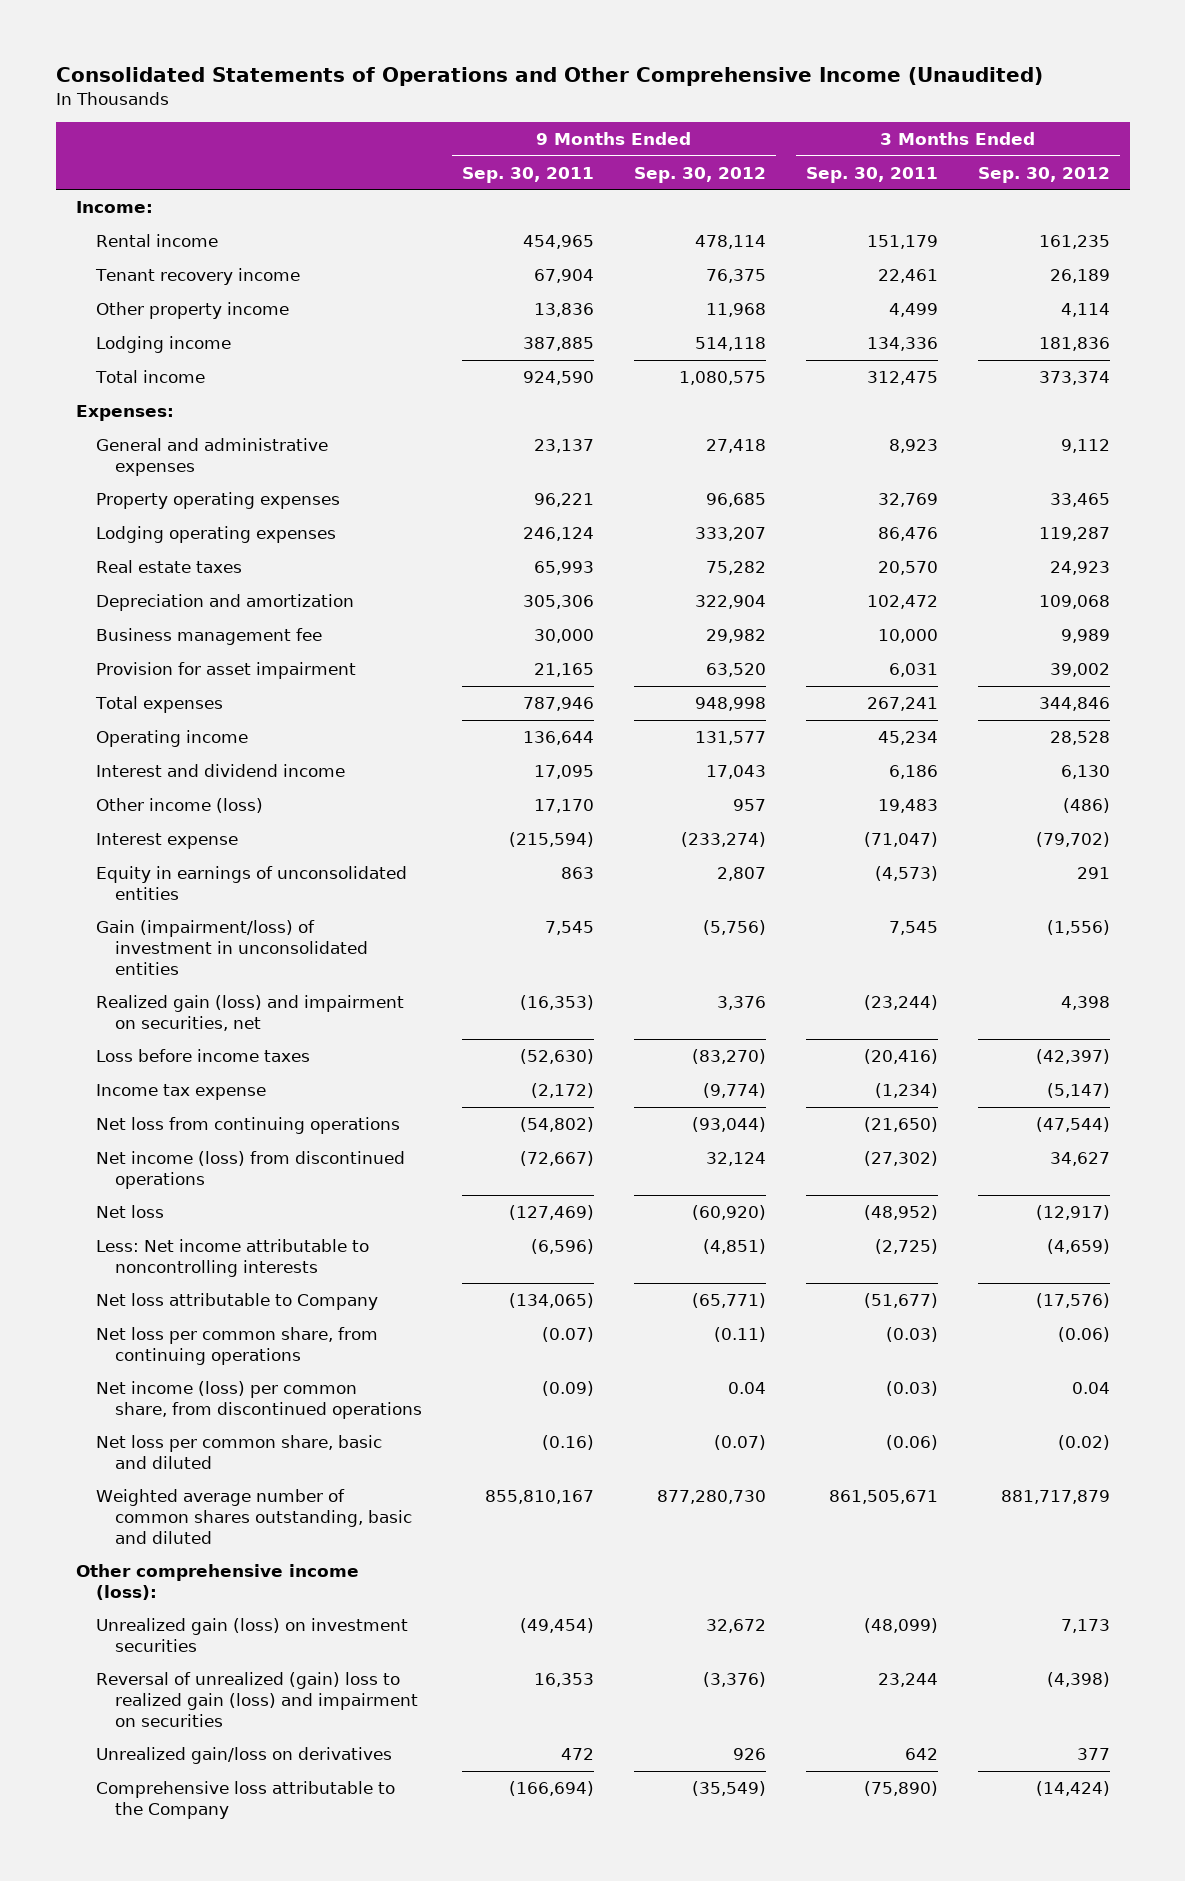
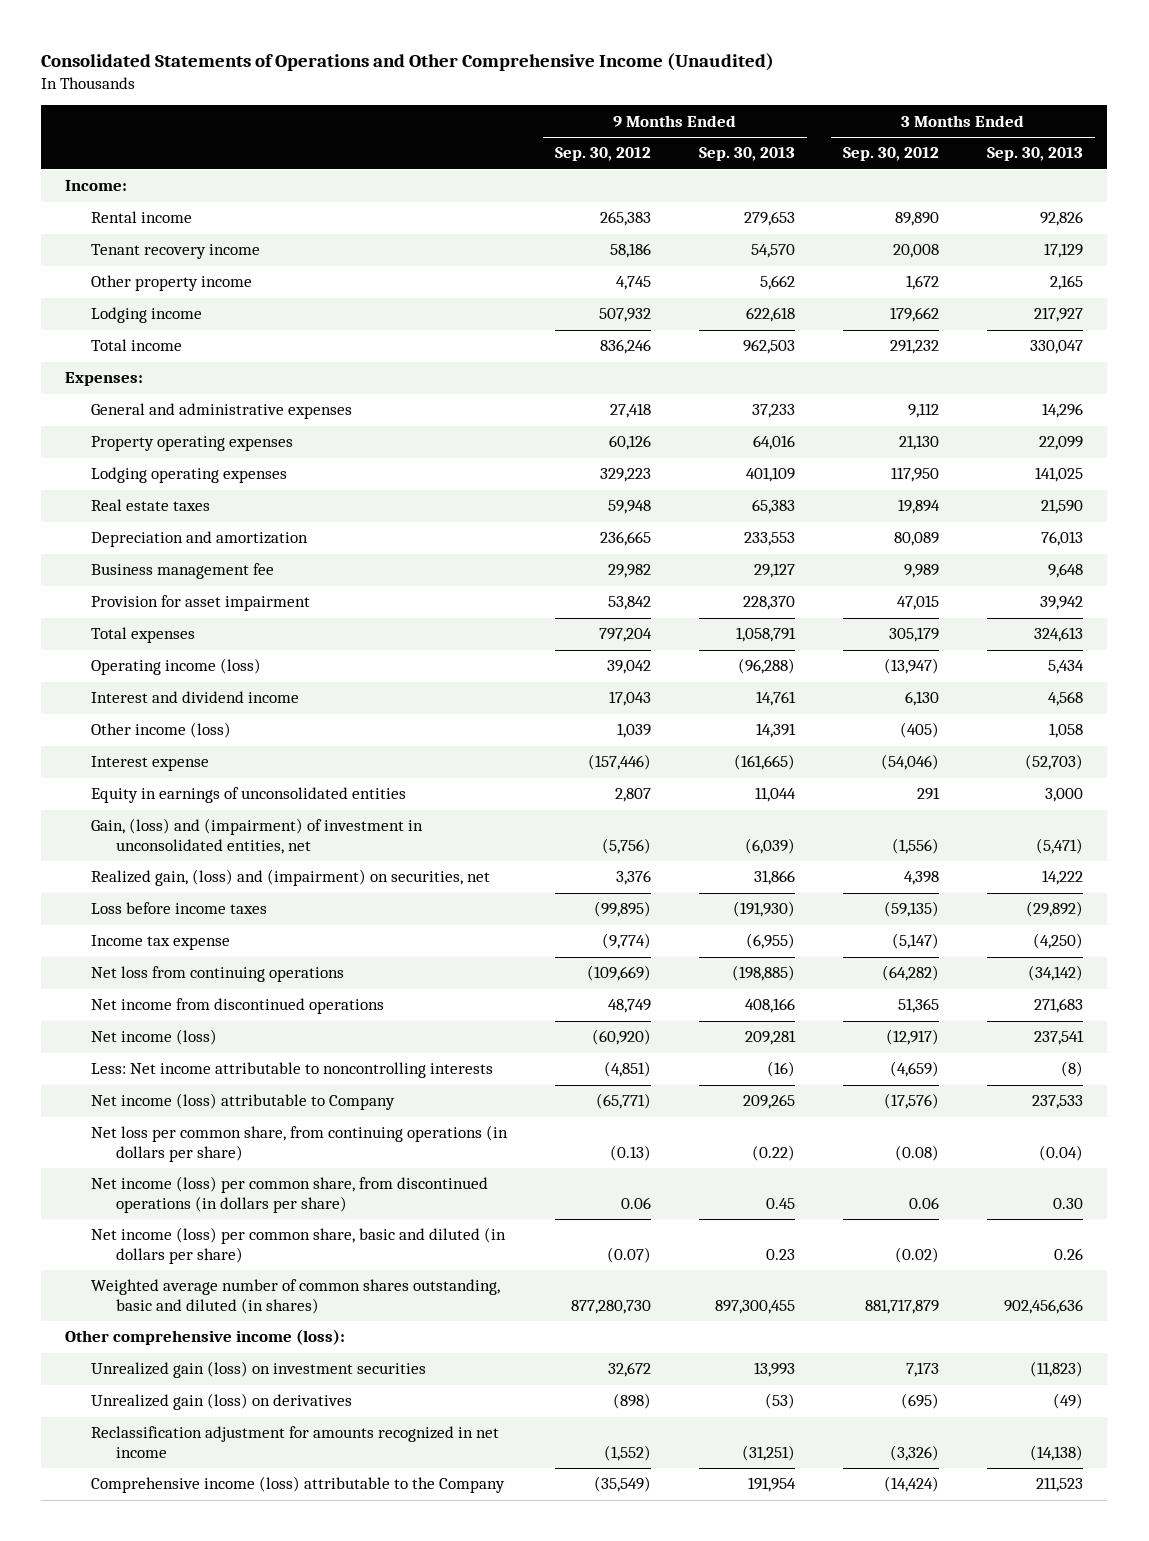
[462,166,595,183] Sep. 30, 2011 -> none
[806,166,939,183] Sep. 30, 2011 -> none
none -> [699,147,796,162] Sep. 30, 2013
none -> [987,147,1084,162] Sep. 30, 2013
[695,235,767,250] 478,114 -> [599,211,651,227] 265,383
[1038,235,1110,250] 161,235 -> [895,212,940,227] 89,890
[706,269,767,284] 76,375 -> [609,243,651,259] 58,186
[1049,269,1110,284] 26,189 -> [893,244,940,259] 20,008
[706,303,767,318] 11,968 -> [615,276,651,291] 4,745
[1060,303,1110,318] 4,114 -> [906,275,940,291] 1,672
[695,337,767,352] 514,118 -> [598,308,651,323] 507,932
[1038,337,1110,352] 181,836 -> [890,307,940,323] 179,662
[679,371,767,386] 1,080,575 -> [599,339,651,355] 836,246
[1038,371,1110,386] 373,374 -> [890,339,940,355] 291,232
[706,493,767,508] 96,685 -> [608,435,651,451] 60,126
[1049,493,1110,508] 33,465 -> [899,435,940,451] 21,130
[695,527,767,542] 333,207 -> [599,468,651,483] 329,223
[1038,527,1110,542] 119,287 -> [891,467,940,483] 117,950
[706,561,767,576] 75,282 -> [607,500,651,515] 59,948
[1049,561,1110,576] 24,923 -> [898,499,941,515] 19,894
[695,595,767,610] 322,904 -> [599,531,651,547] 236,665
[1038,595,1110,610] 109,068 -> [894,532,940,547] 80,089
[706,663,767,678] 63,520 -> [607,596,651,611] 53,842
[1049,663,1110,678] 39,002 -> [897,595,940,611] 47,015
[695,697,767,712] 948,998 -> [598,628,652,643] 797,204
[1038,697,1110,712] 344,846 -> [889,627,940,643] 305,179
[95,730,248,748] Operating income -> [90,658,261,676] Operating income (loss)
[695,731,767,746] 131,577 -> [606,660,651,675] 39,042
[1049,731,1110,746] 28,528 -> [884,658,940,675] (13,947)
[733,799,767,812] 957 -> [616,723,651,739] 1,039
[1062,798,1110,814] (486) -> [900,722,940,739] (405)
[681,832,767,848] (233,274) -> [587,754,651,771] (157,446)
[1035,832,1110,848] (79,702) -> [881,754,940,771] (54,046)
[95,920,369,975] Gain (impairment/loss) of investment in unconsolidated entities -> [90,818,423,855] Gain, (loss) and (impairment) of investment in unconsolidated entities, net
[95,995,404,1031] Realized gain (loss) and impairment on securities, net -> [90,869,490,887] Realized gain, (loss) and (impairment) on securities, net
[692,1049,767,1065] (83,270) -> [593,901,651,918] (99,895)
[1035,1049,1110,1065] (42,397) -> [884,901,940,918] (59,135)
[692,1117,767,1133] (93,044) -> [586,965,651,982] (109,669)
[1035,1117,1110,1133] (47,544) -> [882,965,940,982] (64,282)
[95,1151,405,1189] Net income (loss) from discontinued operations -> [90,998,384,1015] Net income from discontinued operations
[706,1152,767,1167] 32,124 -> [607,999,651,1014] 48,749
[1049,1152,1110,1167] 34,627 -> [898,998,940,1014] 51,365
[95,1205,164,1219] Net loss -> [90,1029,217,1046] Net income (loss)
[95,1293,378,1311] Net loss attributable to Company -> [90,1093,395,1111] Net income (loss) attributable to Company
[95,1327,378,1365] Net loss per common share, from continuing operations -> [90,1125,508,1163] Net loss per common share, from continuing operations (in dollars per share)
[714,1327,767,1343] (0.11) -> [609,1145,651,1162] (0.13)
[1057,1327,1110,1343] (0.06) -> [895,1145,940,1162] (0.08)
[95,1381,423,1419] Net income (loss) per common share, from discontinued operations -> [90,1176,488,1214] Net income (loss) per common share, from discontinued operations (in dollars per share)
[728,1382,767,1395] 0.04 -> [620,1197,651,1210] 0.06
[1071,1382,1110,1395] 0.04 -> [909,1197,940,1210] 0.06
[95,1435,382,1469] Net loss per common share, basic and diluted -> [90,1227,506,1265] Net income (loss) per common share, basic and diluted (in dollars per share)
[95,1489,413,1544] Weighted average number of common shares outstanding, basic and diluted -> [90,1279,500,1315] Weighted average number of common shares outstanding, basic and diluted (in shares)
[95,1672,419,1727] Reversal of unrealized (gain) loss to realized gain (loss) and impairment on securities -> none
[95,1747,392,1765] Unrealized gain/loss on derivatives -> [90,1393,352,1411] Unrealized gain (loss) on derivatives
[733,1748,767,1761] 926 -> [612,1393,651,1410] (898)
[1076,1748,1110,1761] 377 -> [901,1393,940,1410] (695)
none -> [90,1426,499,1459] Reclassification adjustment for amounts recognized in net income
[95,1781,395,1819] Comprehensive loss attributable to the Company -> [90,1476,505,1494] Comprehensive income (loss) attributable to the Company

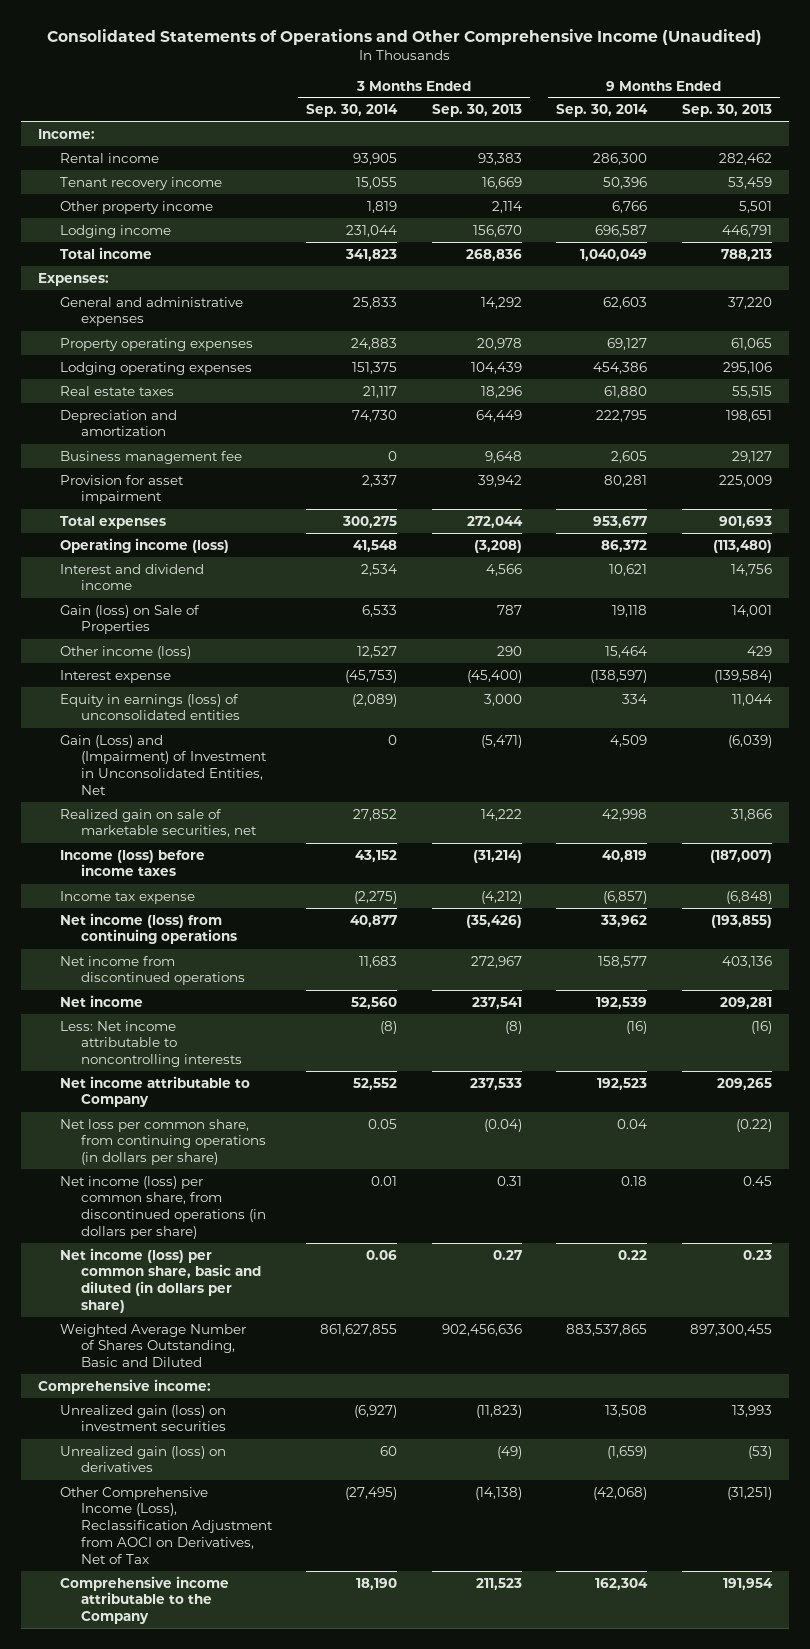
[554,147,651,162] Sep. 30, 2012 -> none
[843,147,940,162] Sep. 30, 2012 -> none
none -> [306,104,399,118] Sep. 30, 2014
none -> [556,104,649,118] Sep. 30, 2014
[744,211,796,227] 279,653 -> [718,152,772,165] 282,462
[1040,211,1084,227] 92,826 -> [477,152,522,165] 93,383
[751,244,796,259] 54,570 -> [727,176,772,189] 53,459
[1044,243,1084,259] 17,129 -> [481,176,522,189] 16,669
[760,275,796,291] 5,662 -> [738,200,772,213] 5,501
[1050,275,1084,291] 2,165 -> [491,200,522,213] 2,114
[746,307,796,323] 622,618 -> [721,224,772,237] 446,791
[1034,307,1084,323] 217,927 -> [472,224,522,237] 156,670
[743,339,796,355] 962,503 -> [720,248,772,261] 788,213
[1030,340,1084,355] 330,047 -> [465,248,522,261] 268,836
[752,404,796,419] 37,233 -> [727,296,772,309] 37,220
[1042,403,1084,419] 14,296 -> [480,296,522,309] 14,292
[753,435,796,451] 64,016 -> [730,337,772,350] 61,065
[1039,436,1084,451] 22,099 -> [476,337,522,350] 20,978
[746,467,796,483] 401,109 -> [722,361,772,374] 295,106
[1035,467,1084,483] 141,025 -> [470,361,522,374] 104,439
[752,499,796,515] 65,383 -> [731,385,772,398] 55,515
[1041,499,1084,515] 21,590 -> [480,385,522,398] 18,296
[744,532,796,547] 233,553 -> [725,409,772,422] 198,651
[1041,531,1084,547] 76,013 -> [475,409,522,422] 64,449
[743,596,796,611] 228,370 -> [718,474,772,487] 225,009
[736,627,797,643] 1,058,791 -> [718,515,772,528] 901,693
[1034,627,1084,643] 324,613 -> [466,515,523,528] 272,044
[738,658,796,675] (96,288) -> [712,539,772,553] (113,480)
[1048,660,1085,675] 5,434 -> [473,539,522,553] (3,208)
[756,691,797,707] 14,761 -> [730,563,772,576] 14,756
[1048,691,1084,707] 4,568 -> [485,563,522,576] 4,566
none -> [59,604,200,635] Gain (loss) on Sale of Properties
[756,723,797,739] 14,391 -> [746,645,772,656] 429
[1049,723,1084,739] 1,058 -> [496,645,522,656] 290
[734,754,796,771] (161,665) -> [713,669,772,683] (139,584)
[1025,754,1084,771] (52,703) -> [466,669,522,683] (45,400)
[90,787,406,804] Equity in earnings of unconsolidated entities -> [59,693,241,721] Equity in earnings (loss) of unconsolidated entities
[90,818,423,855] Gain, (loss) and (impairment) of investment in unconsolidated entities, net -> [59,734,268,796] Gain (Loss) and (Impairment) of Investment in Unconsolidated Entities, Net
[90,869,490,887] Realized gain, (loss) and (impairment) on securities, net -> [59,808,258,838] Realized gain on sale of marketable securities, net
[90,902,267,915] Loss before income taxes -> [59,849,205,877] Income (loss) before income taxes
[733,901,796,918] (191,930) -> [709,849,772,863] (187,007)
[1026,901,1084,918] (29,892) -> [472,849,522,863] (31,214)
[746,933,796,950] (6,955) -> [725,890,772,904] (6,848)
[1033,933,1084,950] (4,250) -> [480,890,522,904] (4,212)
[90,966,344,983] Net loss from continuing operations -> [59,912,238,945] Net income (loss) from continuing operations
[732,965,796,982] (198,885) -> [710,914,772,928] (193,855)
[1028,965,1084,982] (34,142) -> [465,914,522,928] (35,426)
[745,998,796,1014] 408,166 -> [721,955,772,968] 403,136
[1034,998,1084,1014] 271,683 -> [470,955,522,968] 272,967
[90,1029,217,1046] Net income (loss) -> [59,994,143,1007] Net income
[90,1093,395,1111] Net income (loss) attributable to Company -> [59,1075,250,1108] Net income attributable to Company
[1053,1198,1084,1210] 0.30 -> [496,1175,522,1186] 0.31
[1054,1248,1084,1261] 0.26 -> [492,1249,522,1260] 0.27
[90,1279,500,1315] Weighted average number of common shares outstanding, basic and diluted (in shares) -> [59,1323,246,1368] Weighted Average Number of Shares Outstanding, Basic and Diluted
[65,1329,346,1346] Other comprehensive income (loss): -> [38,1378,212,1394] Comprehensive income:
[90,1426,499,1459] Reclassification adjustment for amounts recognized in net income -> [59,1486,274,1564] Other Comprehensive Income (Loss), Reclassification Adjustment from AOCI on Derivatives, Net of Tax
[90,1476,505,1494] Comprehensive income (loss) attributable to the Company -> [59,1575,229,1625] Comprehensive income attributable to the Company

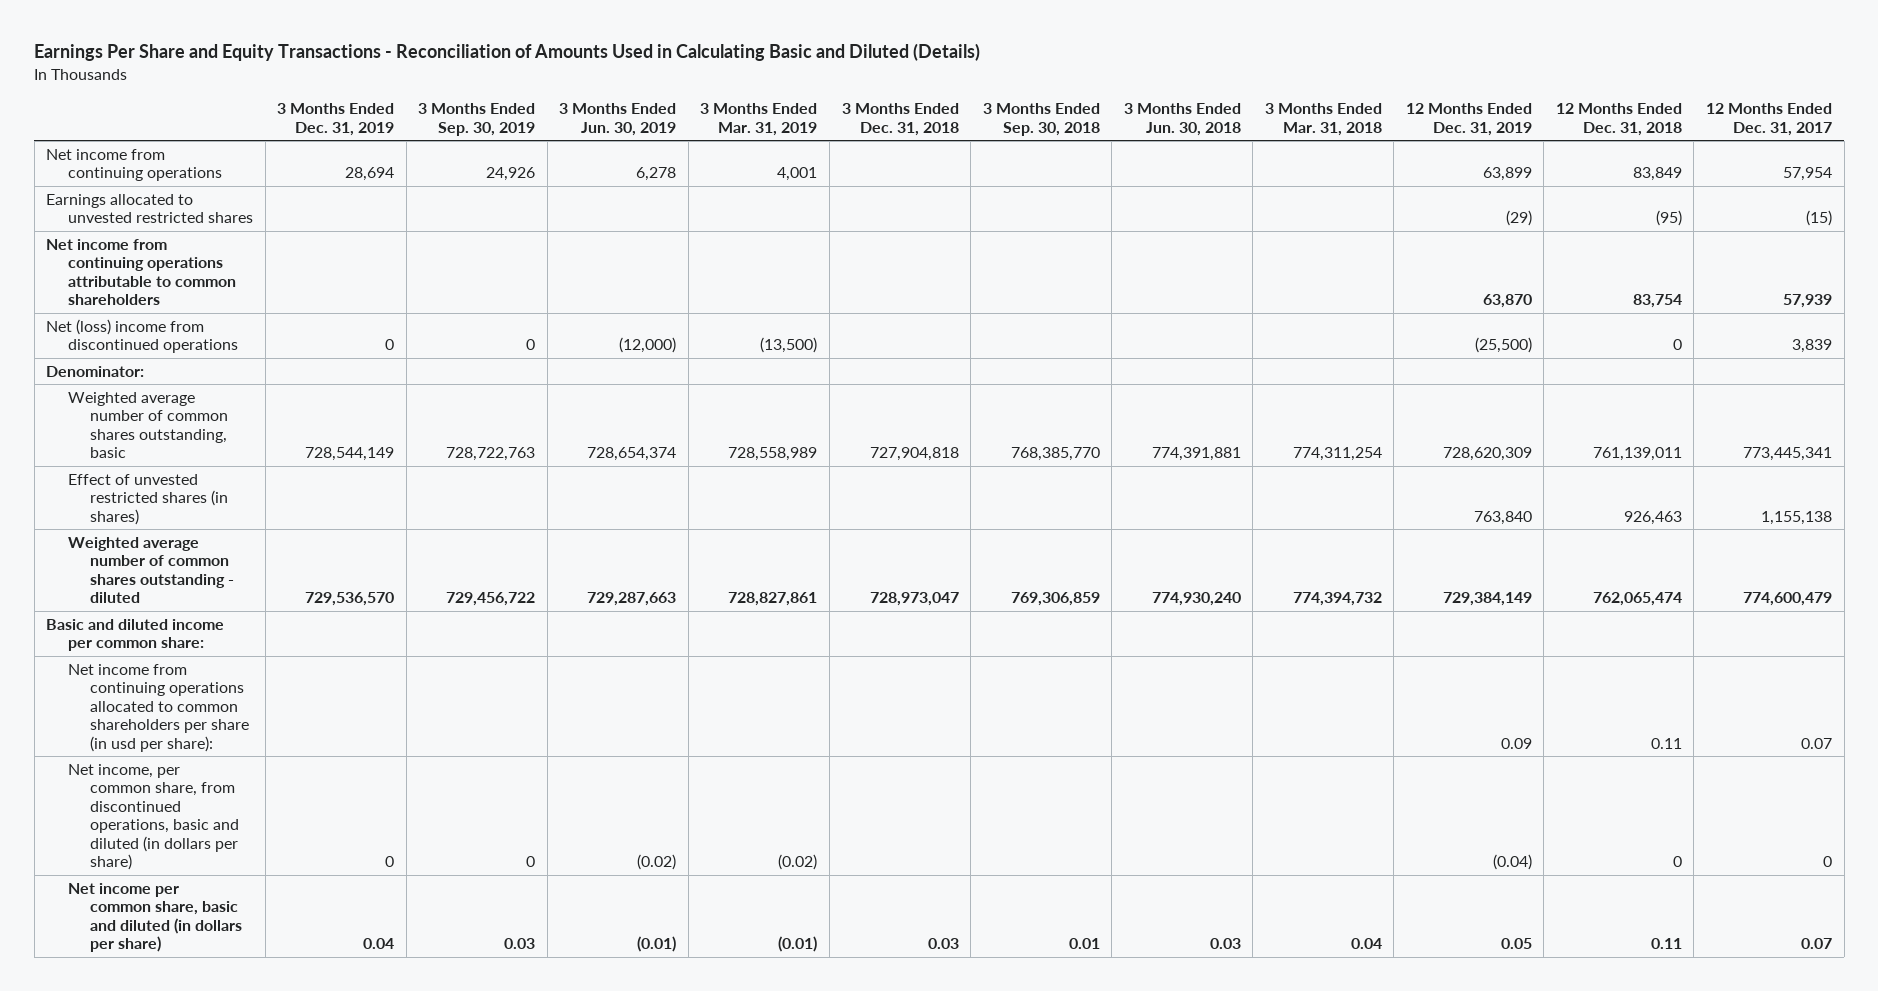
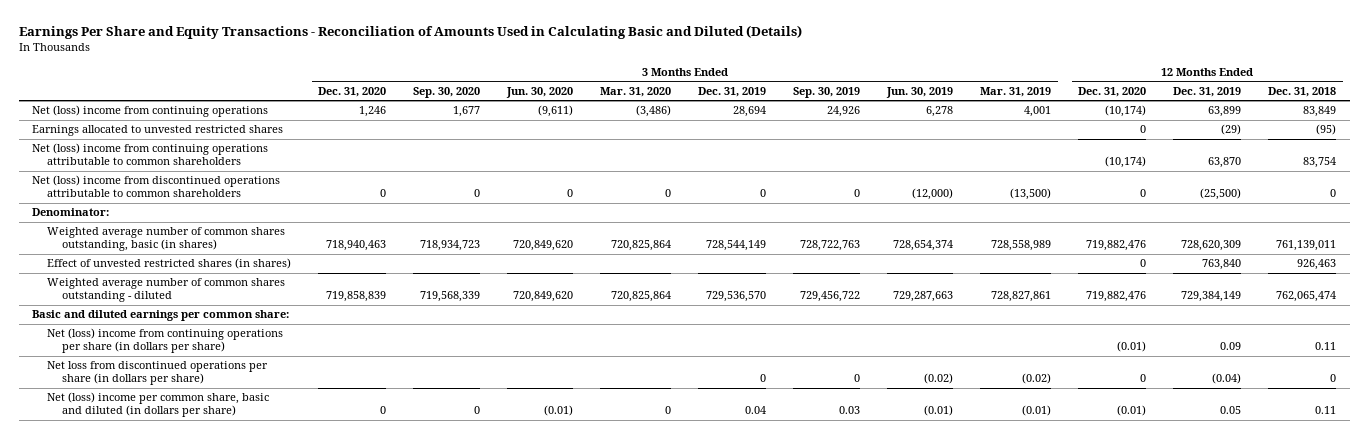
[841,103,959,136] 3 Months Ended Dec. 31, 2018 -> none
[982,103,1100,136] 3 Months Ended Sep. 30, 2018 -> none
[1123,103,1241,136] 3 Months Ended Jun. 30, 2018 -> none
[1264,103,1382,136] 3 Months Ended Mar. 31, 2018 -> none
[1705,103,1832,136] 12 Months Ended Dec. 31, 2017 -> none
none -> [318,86,387,97] Dec. 31, 2020
none -> [413,86,481,98] Sep. 30, 2020
none -> [506,86,574,98] Jun. 30, 2020
none -> [600,86,672,97] Mar. 31, 2020
none -> [1078,86,1147,97] Dec. 31, 2020
[46,148,223,182] Net income from continuing operations -> [32,105,269,118] Net (loss) income from continuing operations
[46,238,237,306] Net income from continuing operations attributable to common shareholders -> [32,143,269,166] Net (loss) income from continuing operations attributable to common shareholders
[46,318,239,354] Net (loss) income from discontinued operations -> [32,175,281,198] Net (loss) income from discontinued operations attributable to common shareholders
[68,391,229,459] Weighted average number of common shares outstanding, basic -> [47,227,286,252] Weighted average number of common shares outstanding, basic (in shares)
[46,618,225,652] Basic and diluted income per common share: -> [32,310,290,322] Basic and diluted earnings per common share:
[68,663,250,752] Net income from continuing operations allocated to common shareholders per share (in usd per share): -> [47,328,284,354] Net (loss) income from continuing operations per share (in dollars per share)
[68,763,240,871] Net income, per common share, from discontinued operations, basic and diluted (in dollars per share) -> [47,361,269,386] Net loss from discontinued operations per share (in dollars per share)
[68,882,243,953] Net income per common share, basic and diluted (in dollars per share) -> [47,392,270,418] Net (loss) income per common share, basic and diluted (in dollars per share)

